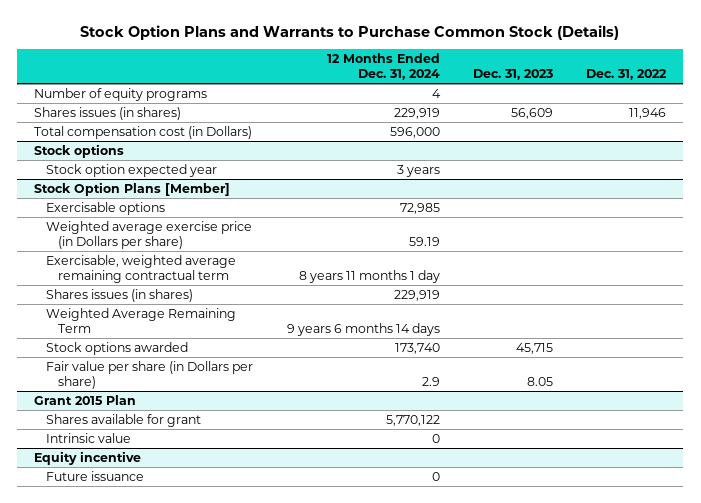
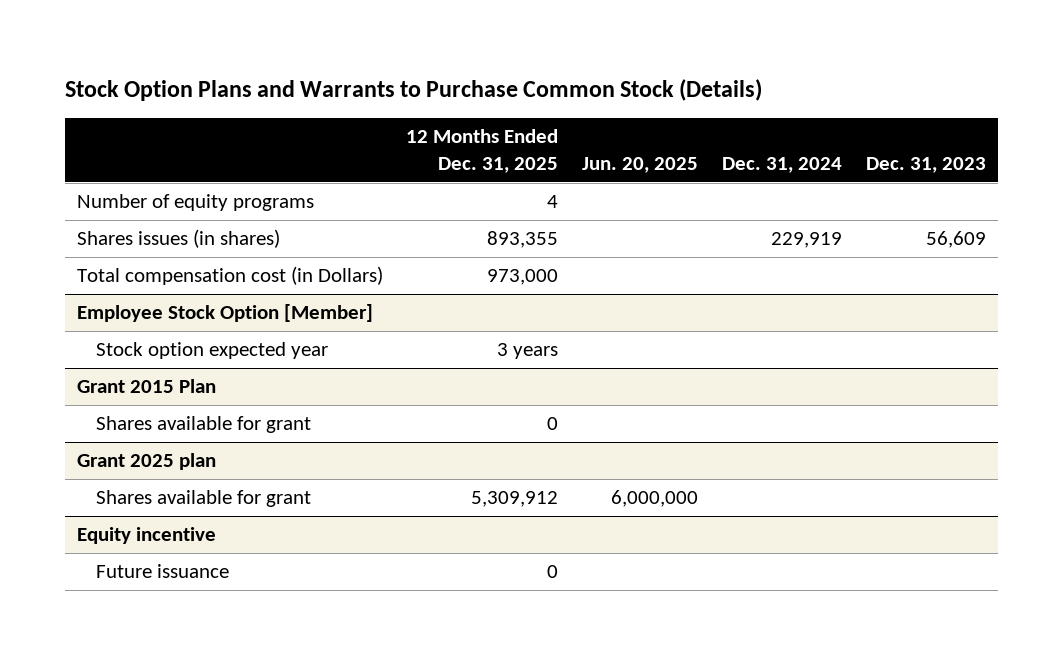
[326,53,440,81] 12 Months Ended Dec. 31, 2024 -> none
[586,69,668,81] Dec. 31, 2022 -> none
none -> [406,129,559,173] 12 Months Ended Dec. 31, 2025
none -> [582,156,699,173] Jun. 20, 2025
none -> [721,156,842,173] Dec. 31, 2024
[34,143,125,158] Stock options -> [76,304,373,323] Employee Stock Option [Member]
[34,181,231,196] Stock Option Plans [Member] -> none
[46,201,166,215] Exercisable options -> none
[46,220,253,249] Weighted average exercise price (in Dollars per share) -> none
[46,254,237,283] Exercisable, weighted average remaining contractual term -> none
[46,288,194,302] Shares issues (in shares) -> none
[46,307,237,333] Weighted Average Remaining Term -> none
[46,341,189,355] Stock options awarded -> none
[46,360,254,389] Fair value per share (in Dollars per share) -> none
[46,432,132,443] Intrinsic value -> none
none -> [76,453,216,471] Grant 2025 plan
none -> [96,490,312,508] Shares available for grant

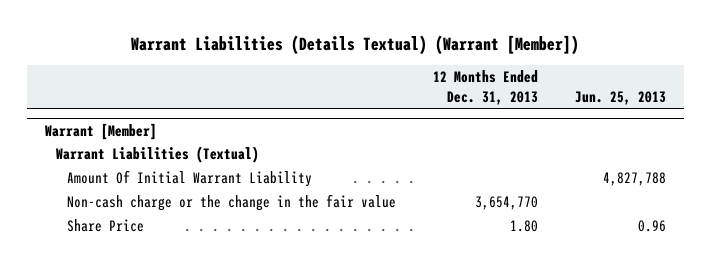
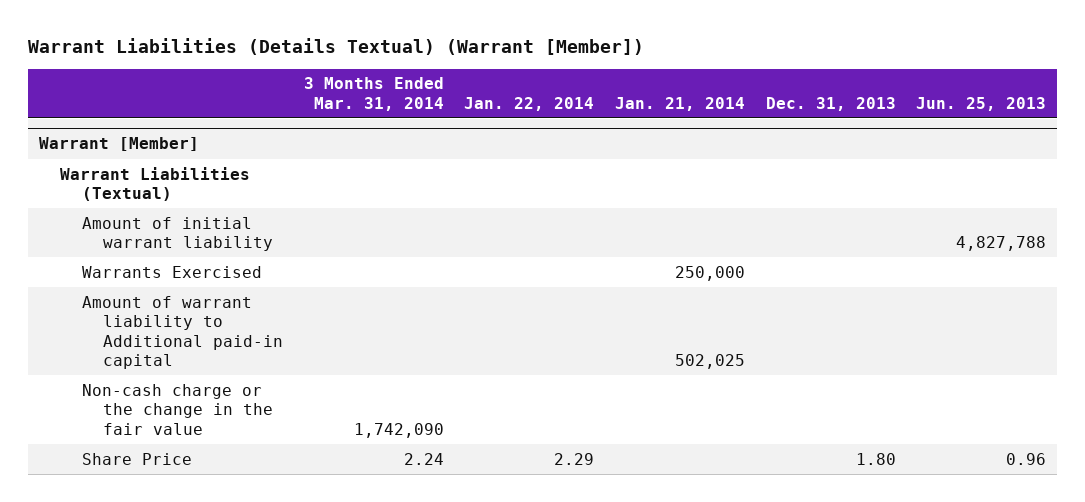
[433,70,539,105] 12 Months Ended Dec. 31, 2013 -> none
none -> [303,77,444,111] 3 Months Ended Mar. 31, 2014
none -> [464,96,595,111] Jan. 22, 2014
none -> [615,96,746,111] Jan. 21, 2014
none -> [765,96,896,111] Dec. 31, 2013
[67,170,313,188] Amount Of Initial Warrant Liability -> [81,216,273,252] Amount of initial warrant liability
none -> [81,265,262,278] Warrants Exercised
none -> [81,295,283,369] Amount of warrant liability to Additional paid-in capital

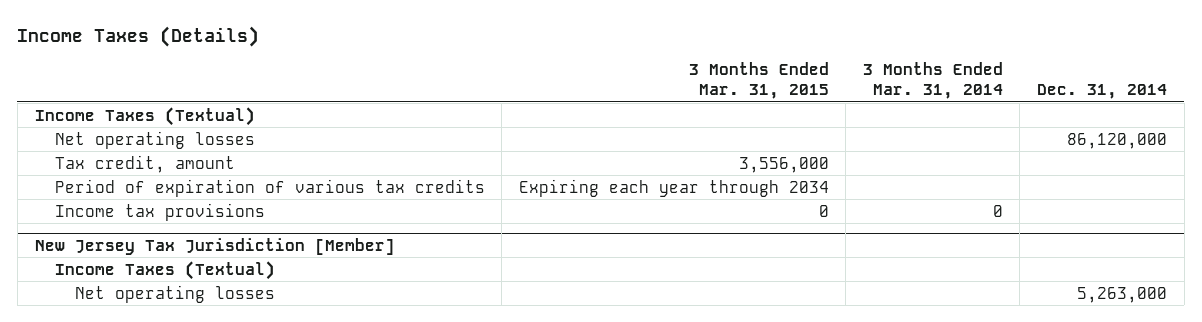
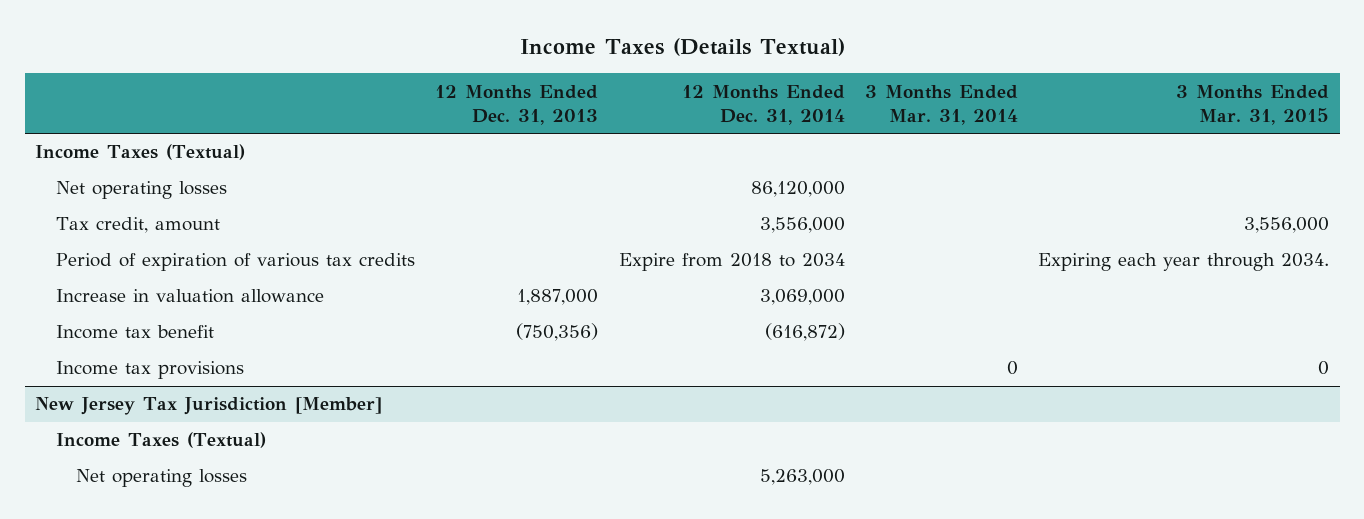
[17,25,260,47] Income Taxes (Details) -> [520,38,846,57] Income Taxes (Details Textual)
[1036,84,1167,100] Dec. 31, 2014 -> none
none -> [435,84,599,126] 12 Months Ended Dec. 31, 2013
none -> [681,84,845,126] 12 Months Ended Dec. 31, 2014
[518,178,829,197] Expiring each year through 2034 -> [1038,253,1330,272] Expiring each year through 2034.
none -> [55,289,324,304] Increase in valuation allowance
none -> [55,325,214,340] Income tax benefit

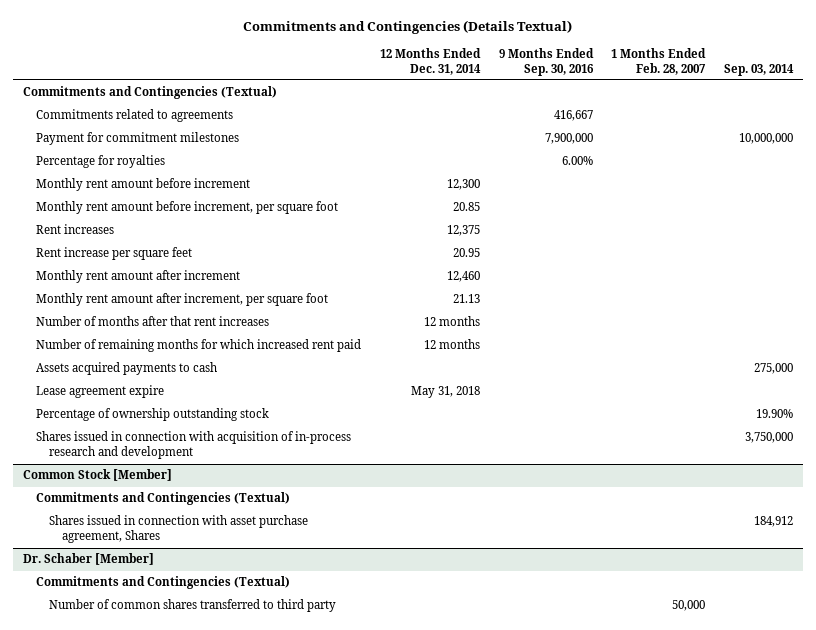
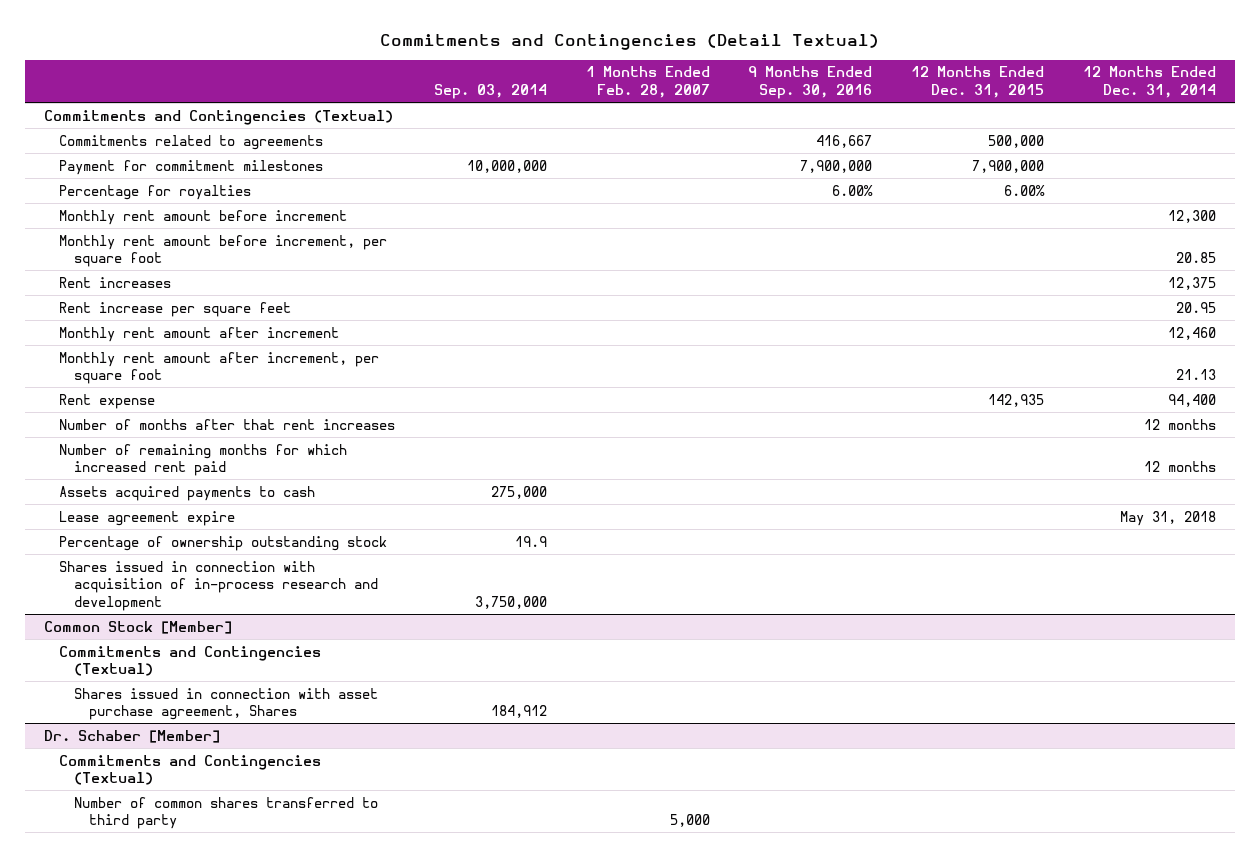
[242,19,572,34] Commitments and Contingencies (Details Textual) -> [379,34,879,51] Commitments and Contingencies (Detail Textual)
none -> [910,66,1044,98] 12 Months Ended Dec. 31, 2015
none -> [59,393,156,409] Rent expense
[756,409,794,419] 19.90% -> [514,535,547,547] 19.9
[672,600,706,612] 50,000 -> [669,814,710,828] 5,000

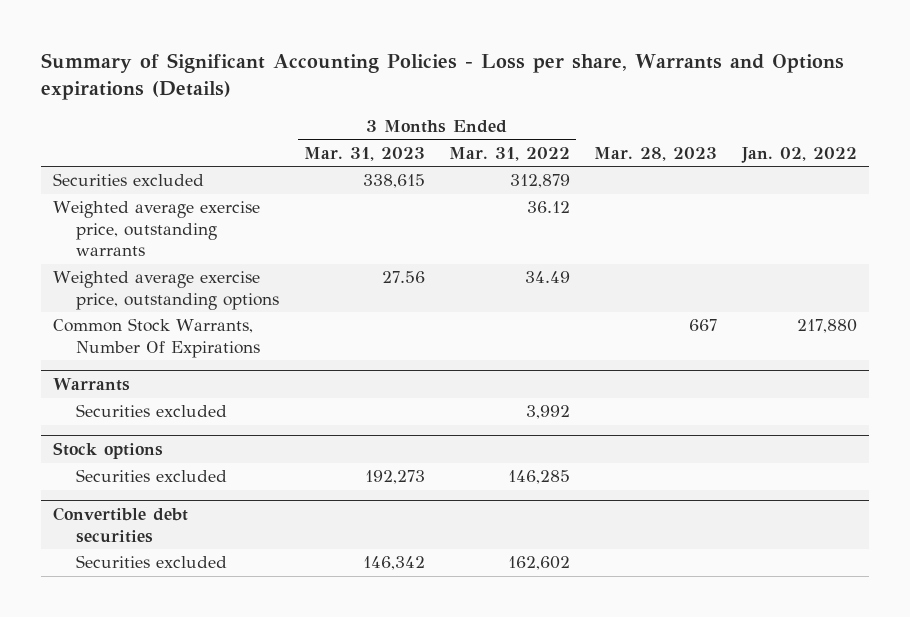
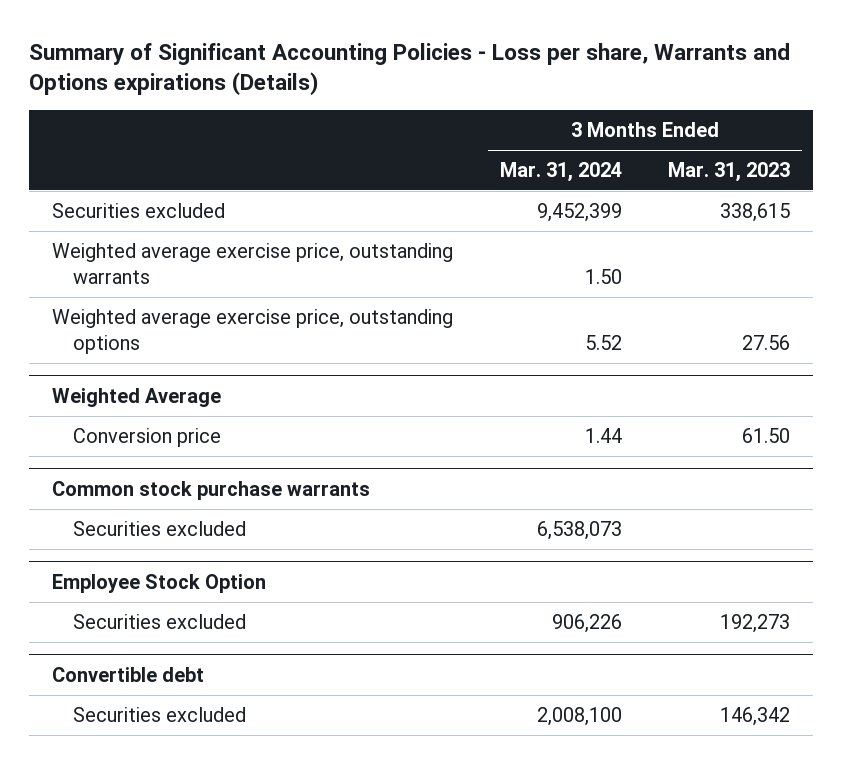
[448,146,570,161] Mar. 31, 2022 -> none
[594,146,718,161] Mar. 28, 2023 -> none
[740,146,857,163] Jan. 02, 2022 -> none
none -> [499,162,622,183] Mar. 31, 2024
[52,318,261,358] Common Stock Warrants, Number Of Expirations -> none
none -> [52,387,222,407] Weighted Average
none -> [73,427,222,447] Conversion price
[52,378,130,392] Warrants -> [52,480,371,500] Common stock purchase warrants
[52,442,163,460] Stock options -> [52,573,267,593] Employee Stock Option
[52,507,188,543] Convertible debt securities -> [52,666,205,682] Convertible debt

